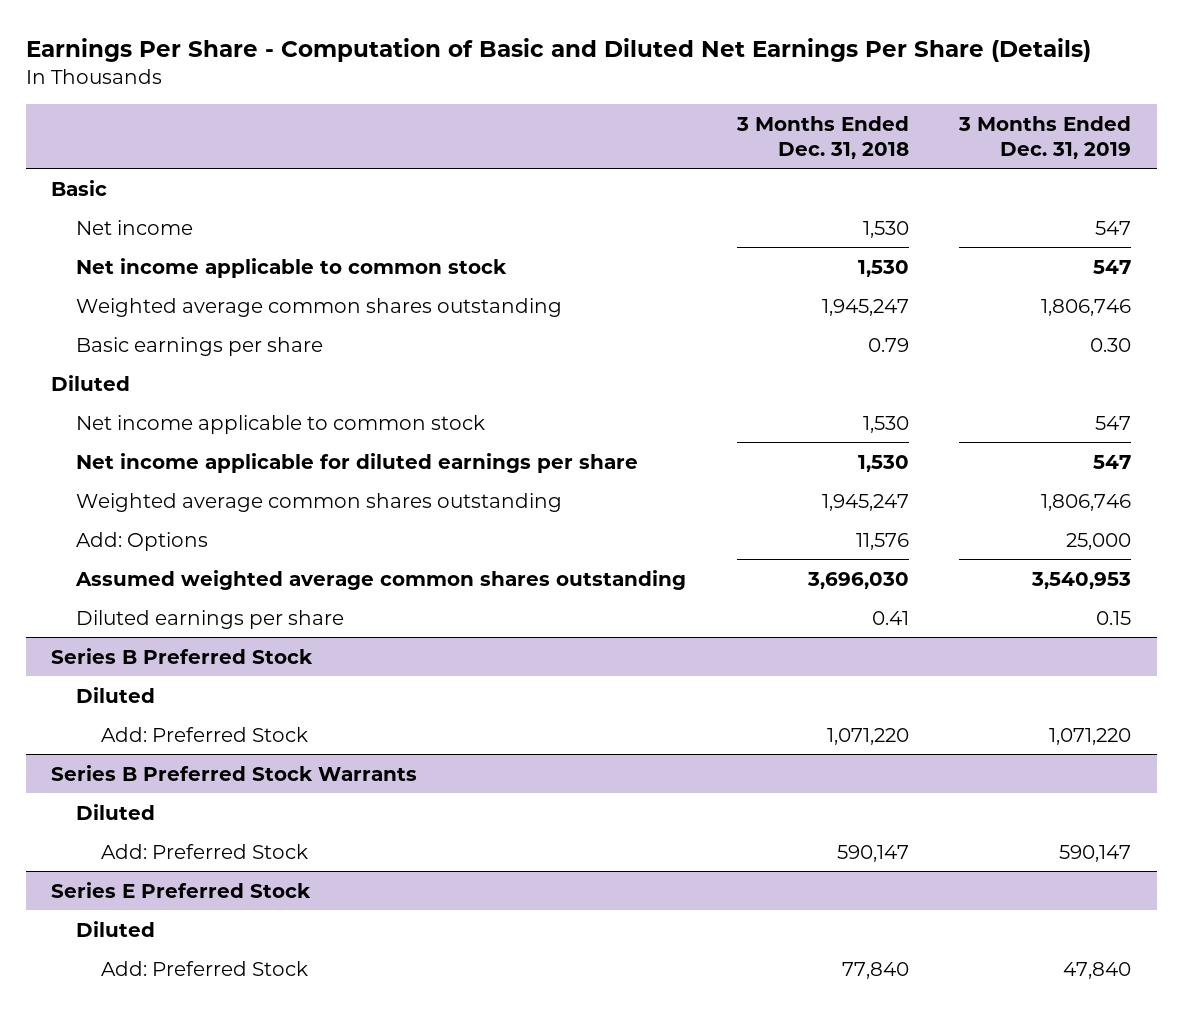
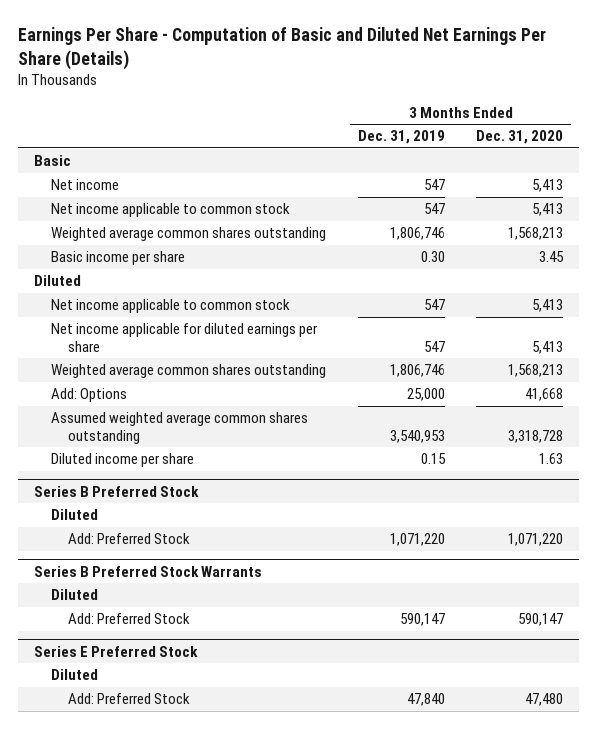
[735,116,909,159] 3 Months Ended Dec. 31, 2018 -> none
none -> [476,130,564,145] Dec. 31, 2020
[75,336,323,356] Basic earnings per share -> [50,251,185,266] Basic income per share
[75,609,344,629] Diluted earnings per share -> [50,453,194,468] Diluted income per share

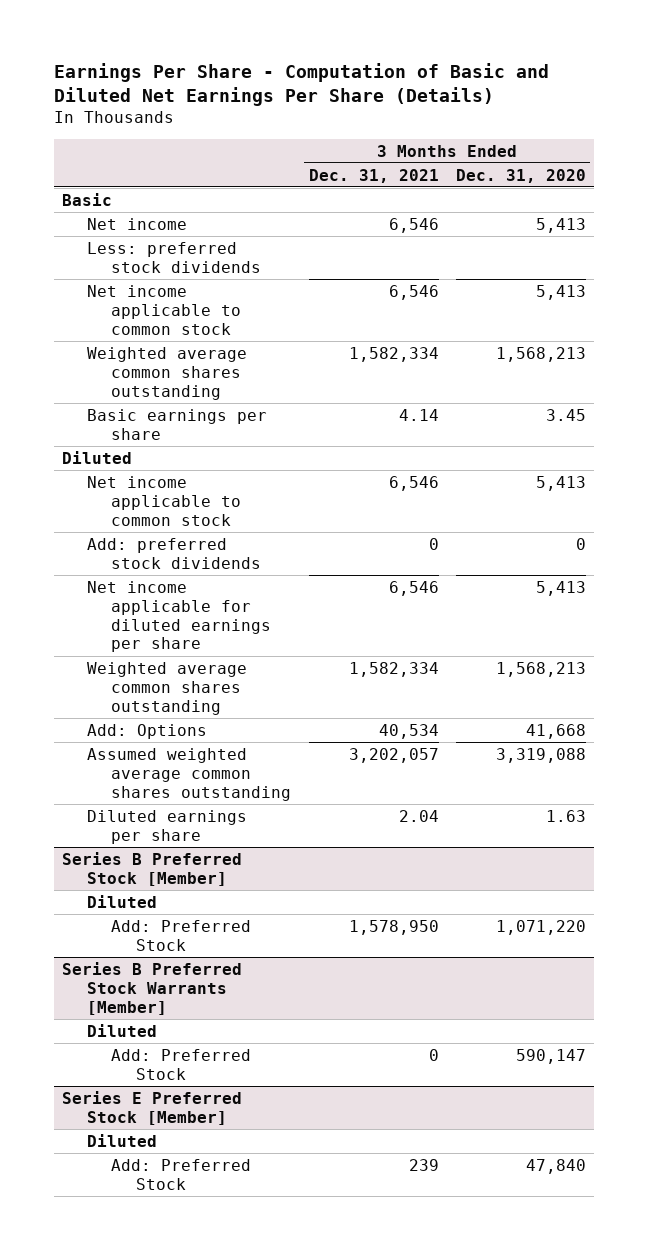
[357,130,445,145] Dec. 31, 2019 -> none
none -> [308,168,439,183] Dec. 31, 2021
none -> [86,241,262,273] Less: preferred stock dividends
[50,251,185,266] Basic income per share -> [86,408,267,440] Basic earnings per share
none -> [86,537,262,569] Add: preferred stock dividends
[508,429,564,443] 3,318,728 -> [495,747,586,763] 3,319,088
[50,453,194,468] Diluted income per share -> [86,809,247,844] Diluted earnings per share
[33,485,199,497] Series B Preferred Stock -> [62,851,243,886] Series B Preferred Stock [Member]
[33,565,262,577] Series B Preferred Stock Warrants -> [62,961,243,1015] Series B Preferred Stock Warrants [Member]
[33,645,198,657] Series E Preferred Stock -> [62,1090,243,1125] Series E Preferred Stock [Member]
[525,693,564,707] 47,480 -> [525,1158,586,1174] 47,840

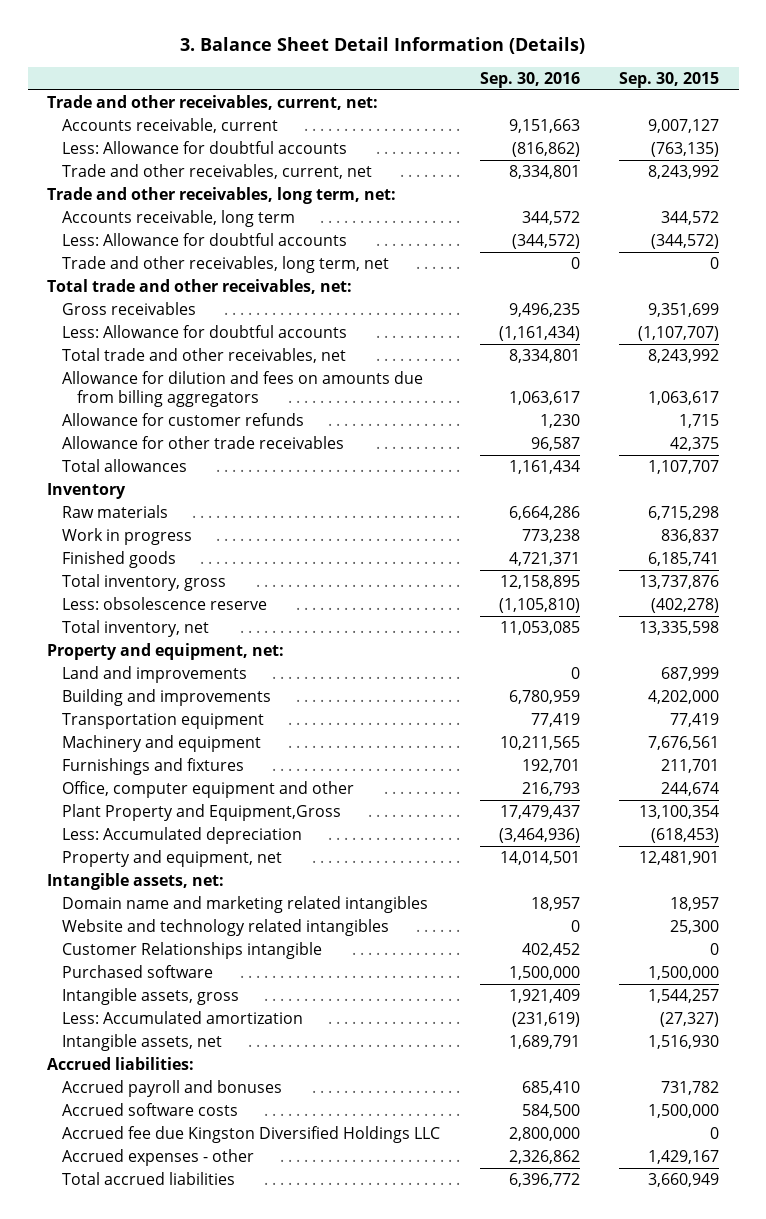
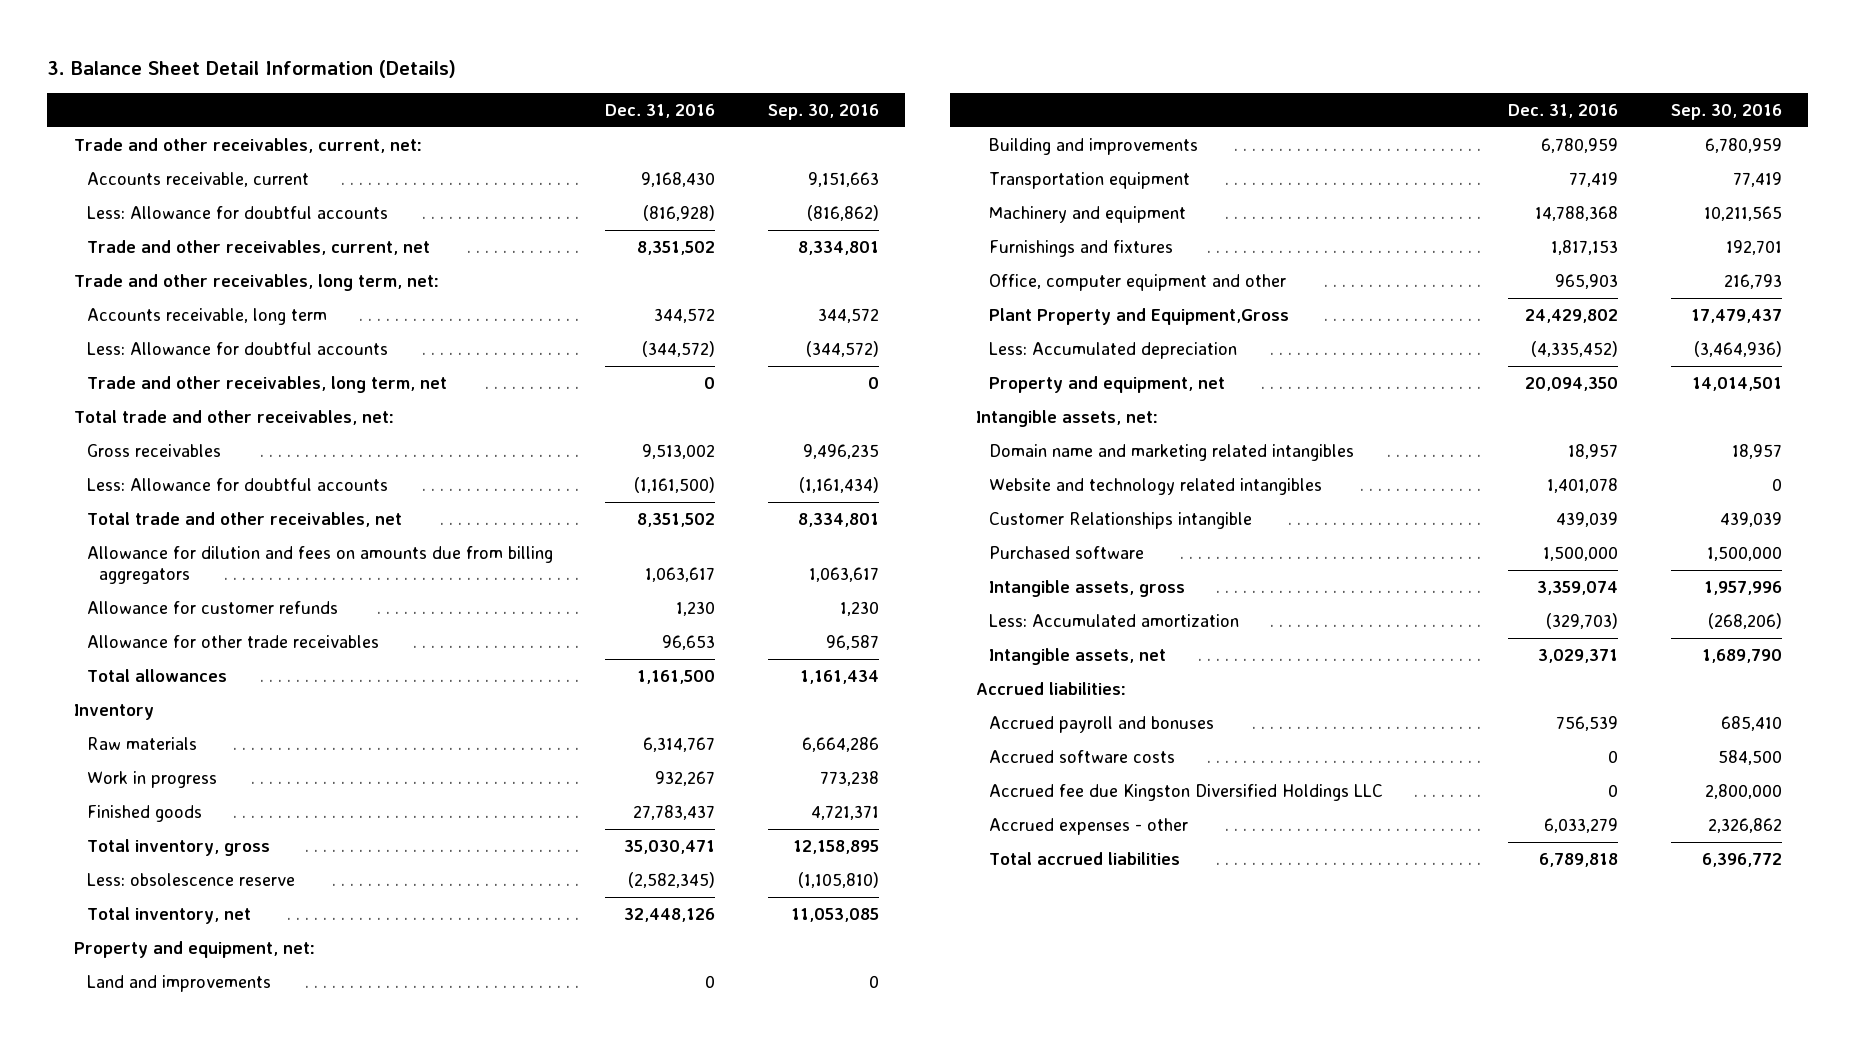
[619,71,720,88] Sep. 30, 2015 -> none
none -> [605,103,716,118] Dec. 31, 2016
[521,942,580,957] 402,452 -> [1719,511,1782,527] 439,039
[508,988,580,1003] 1,921,409 -> [1703,580,1782,595] 1,957,996
[511,1011,580,1027] (231,619) -> [1707,612,1782,629] (268,206)
[508,1034,580,1049] 1,689,791 -> [1701,648,1782,663] 1,689,790

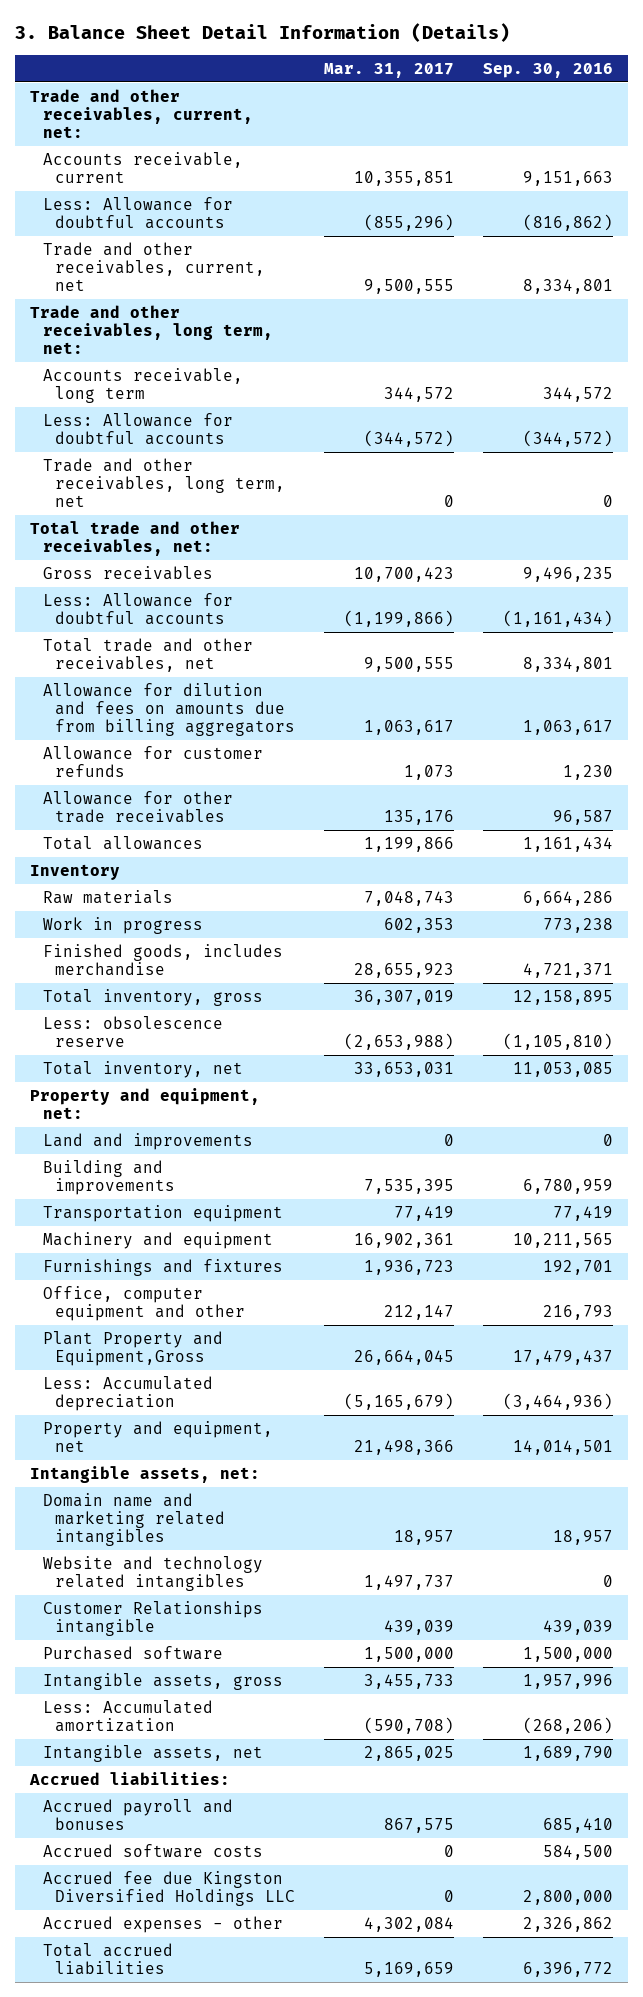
[605,103,716,118] Dec. 31, 2016 -> none
none -> [324,62,455,78] Mar. 31, 2017
[86,804,202,822] Finished goods -> [42,943,283,976] Finished goods, includes merchandise

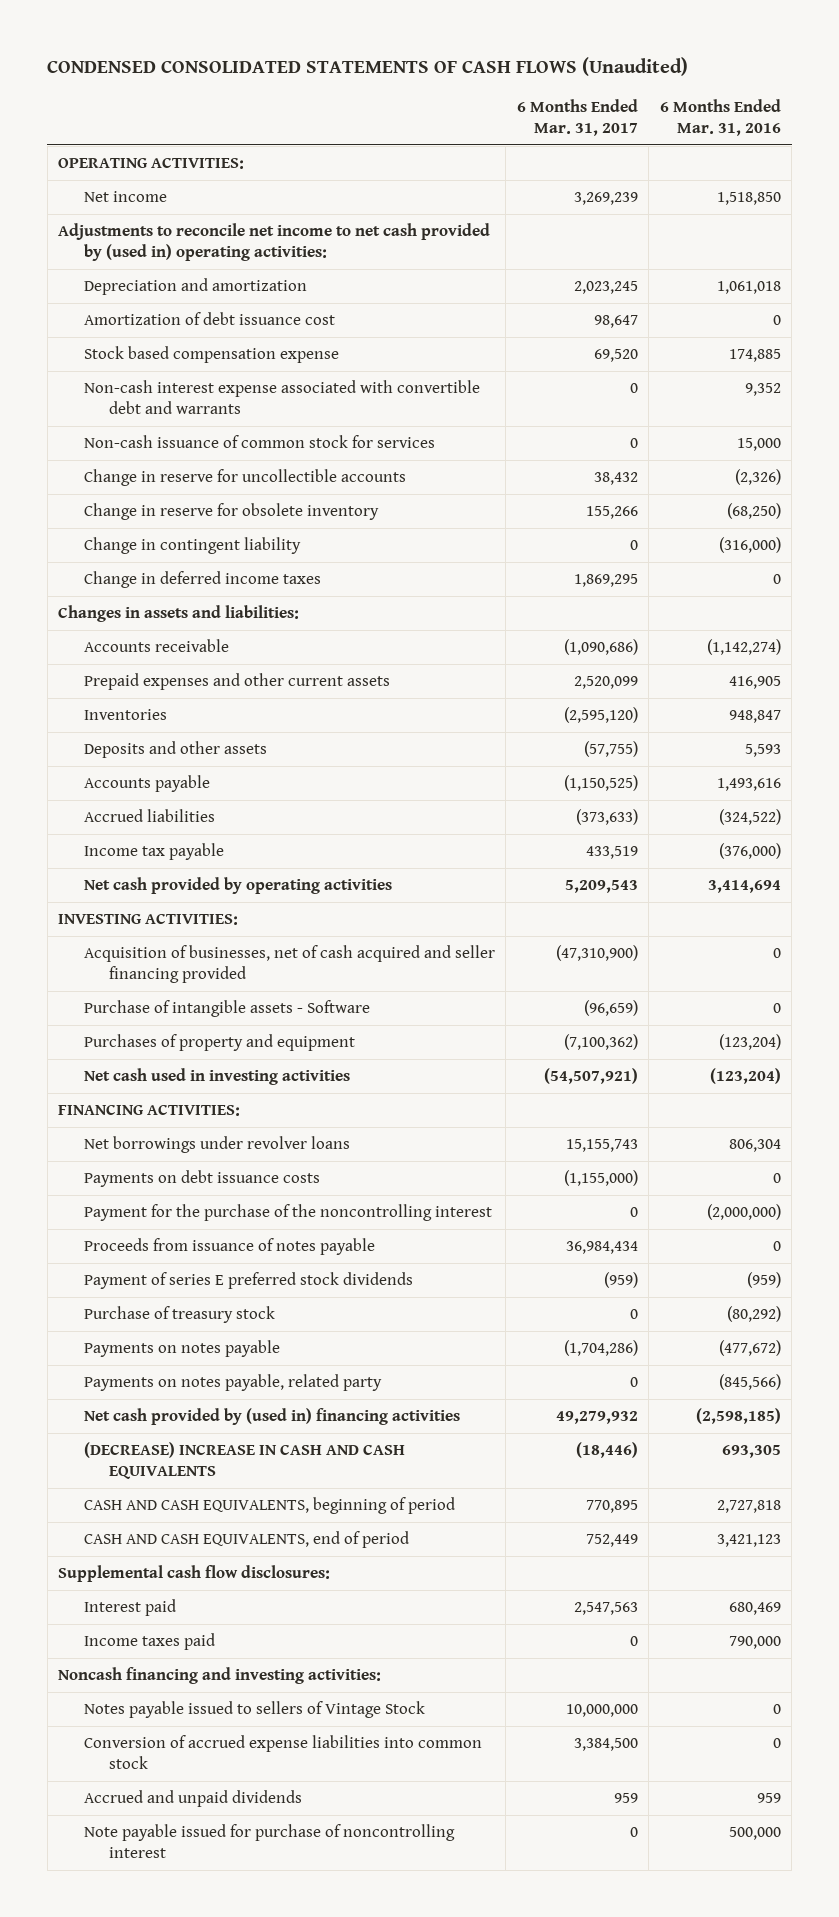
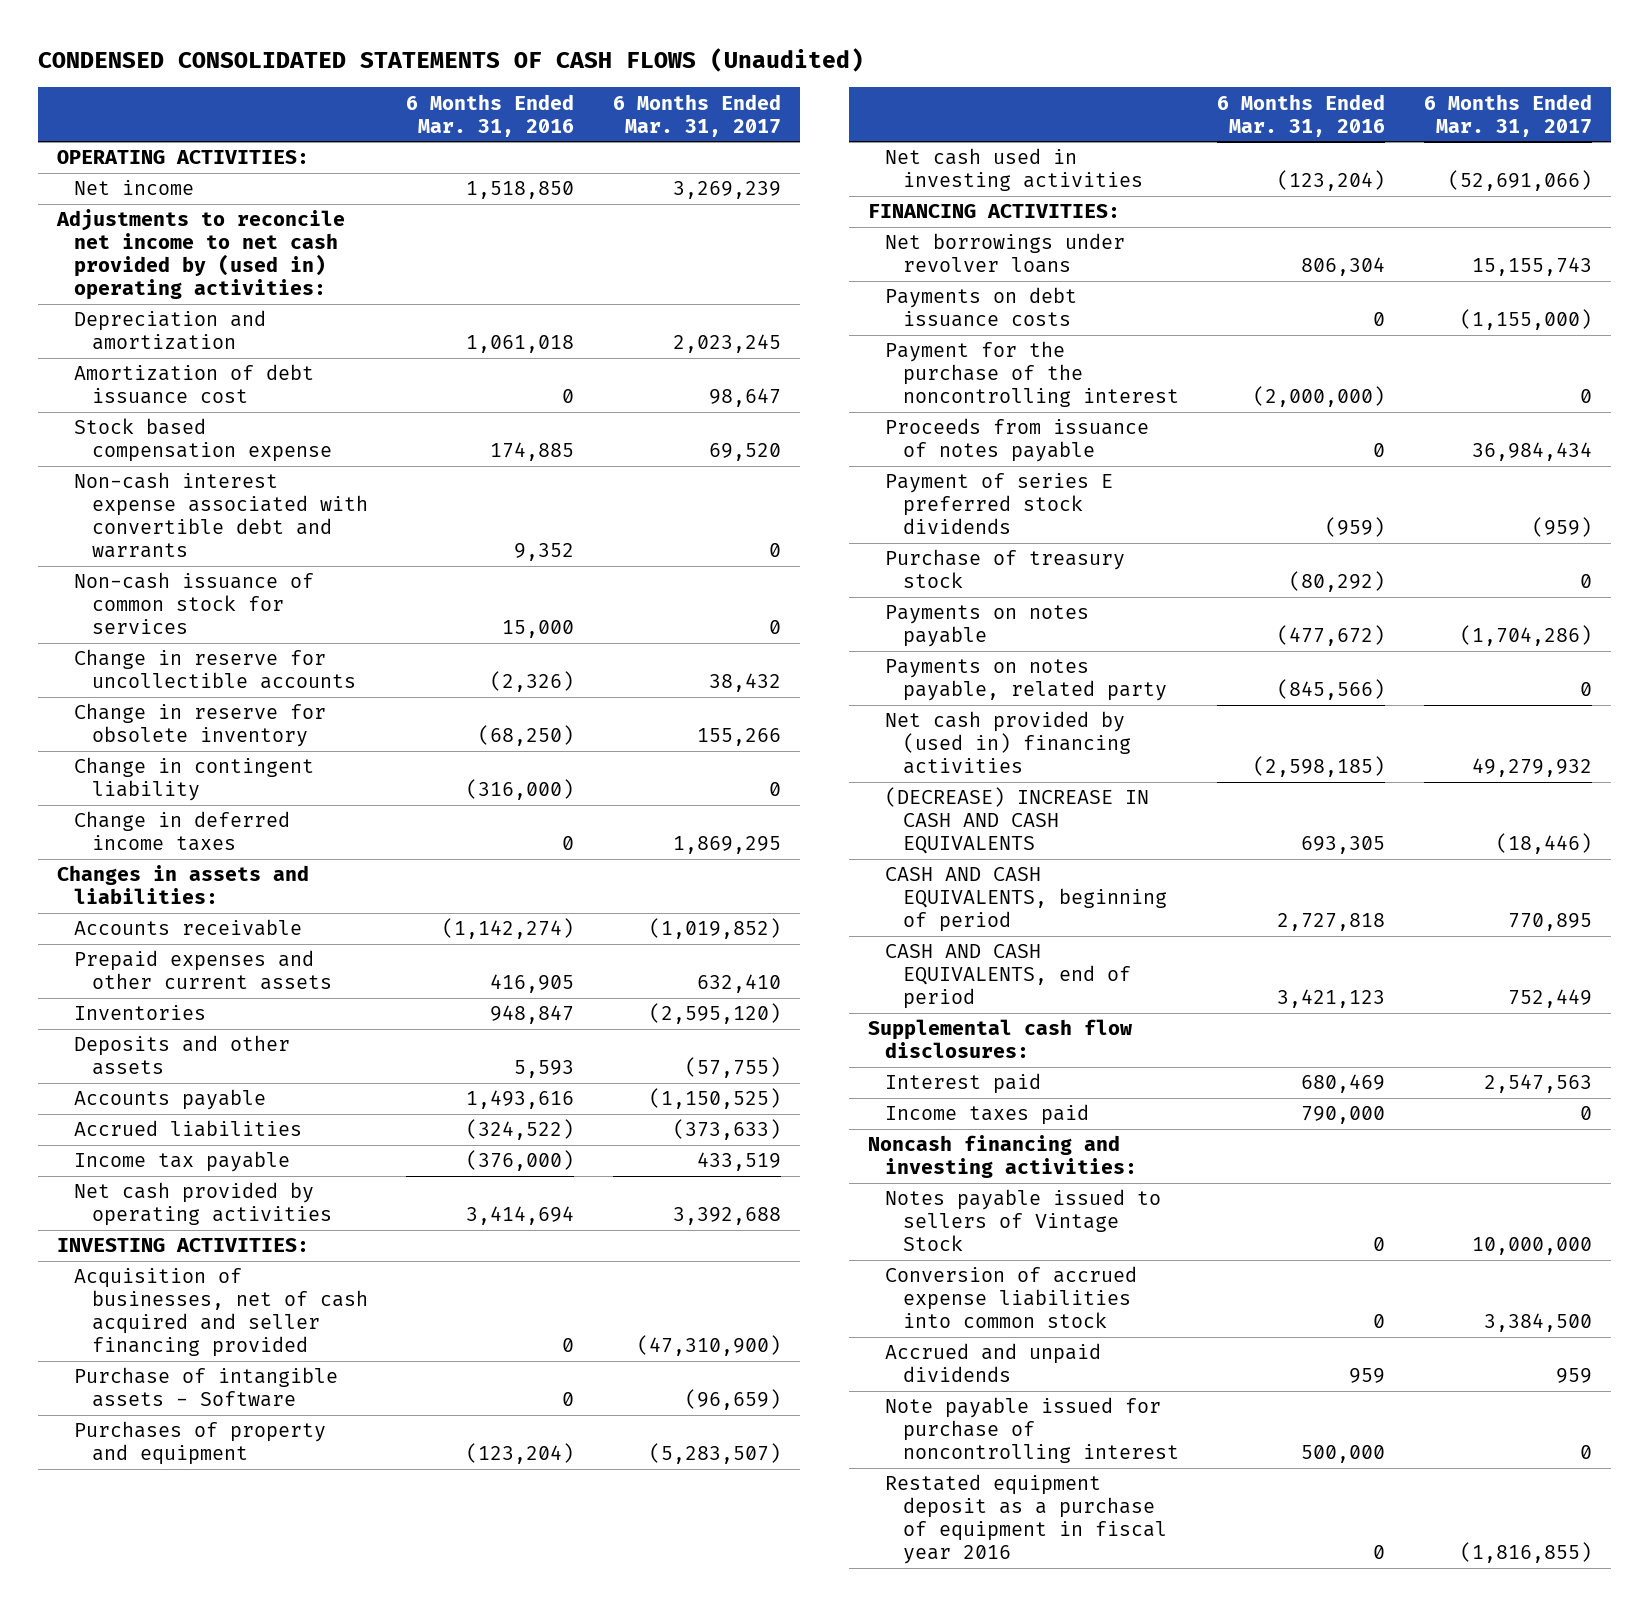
[563,639,638,656] (1,090,686) -> [648,918,781,940] (1,019,852)
[573,676,638,690] 2,520,099 -> [696,974,781,994] 632,410
[564,880,638,894] 5,209,543 -> [672,1207,781,1226] 3,392,688
[563,1034,638,1051] (7,100,362) -> [648,1443,781,1465] (5,283,507)
[543,1068,638,1085] (54,507,921) -> [1447,170,1592,192] (52,691,066)
none -> [885,1474,1168,1564] Restated equipment deposit as a purchase of equipment in fiscal year 2016

